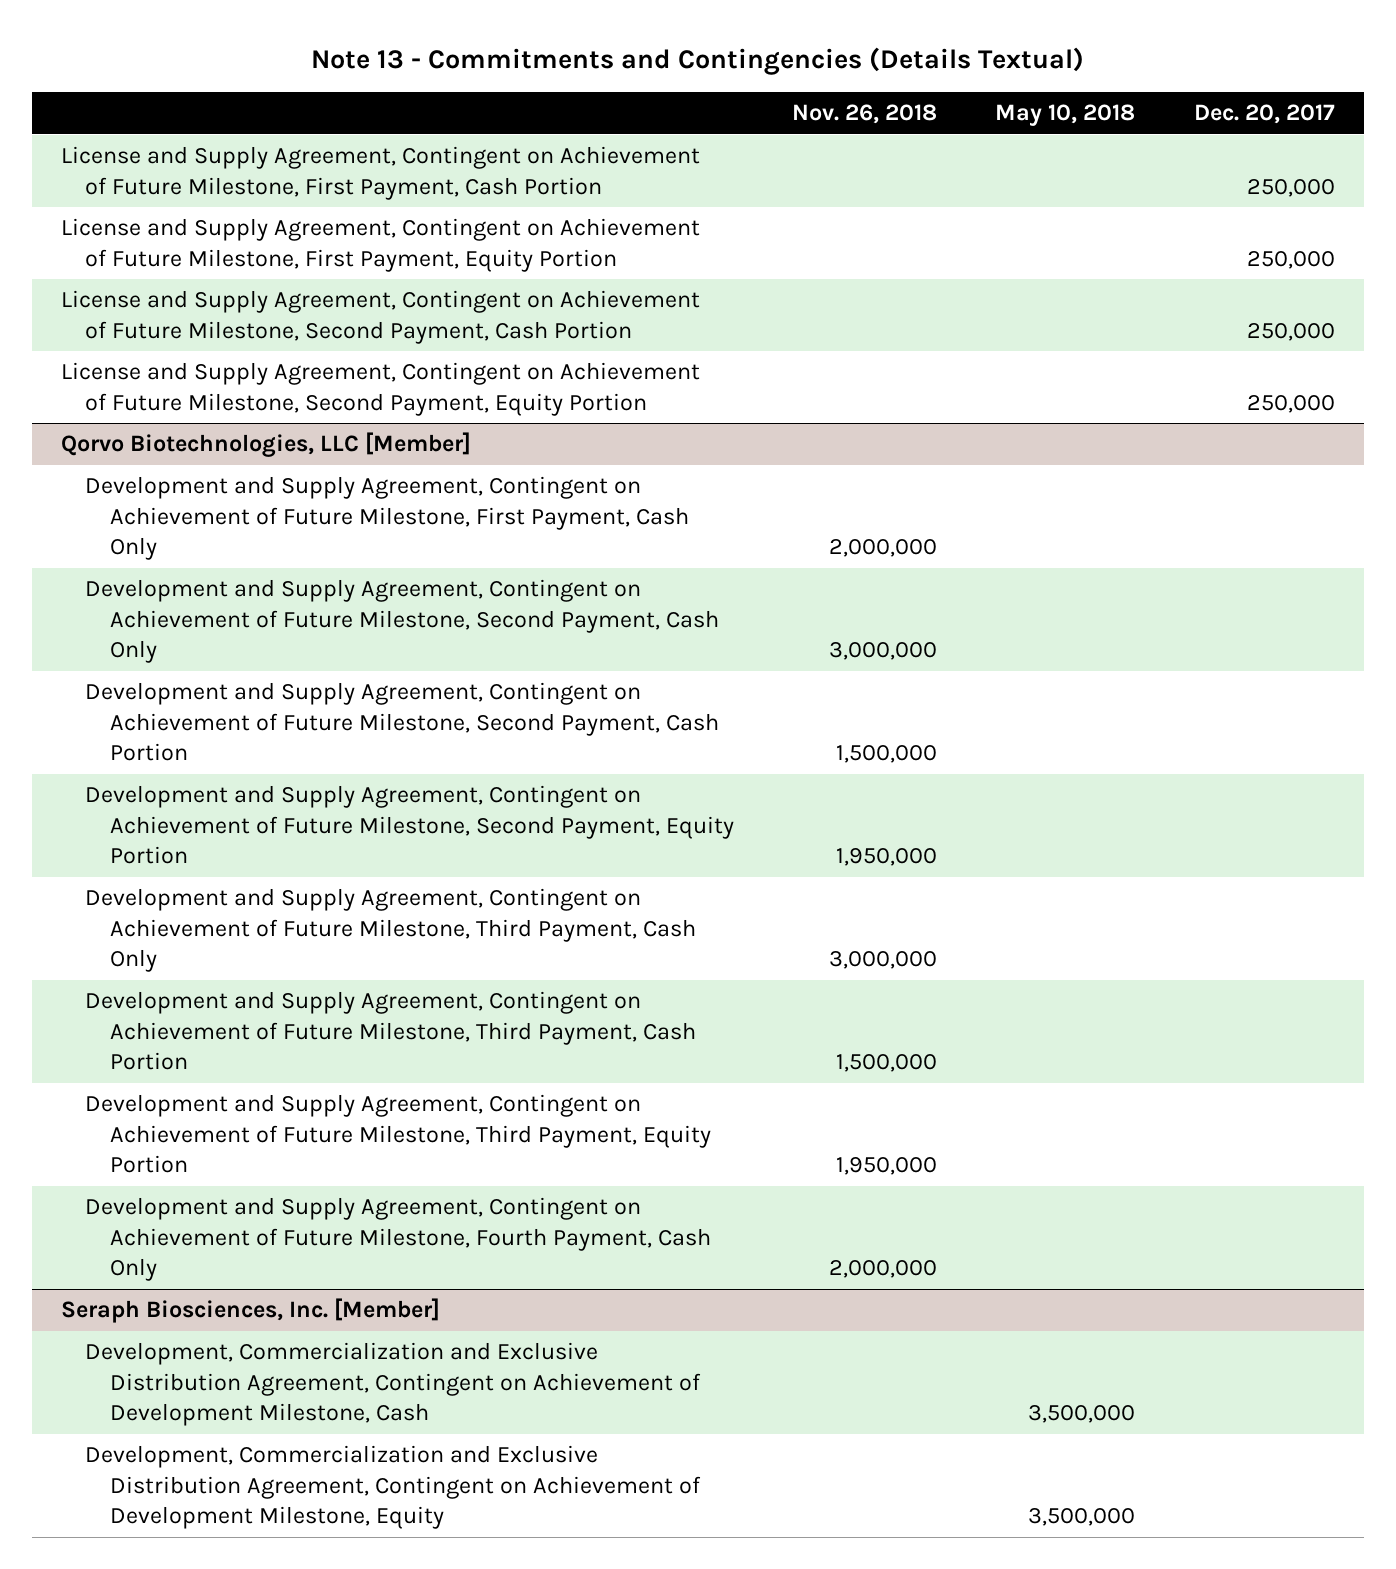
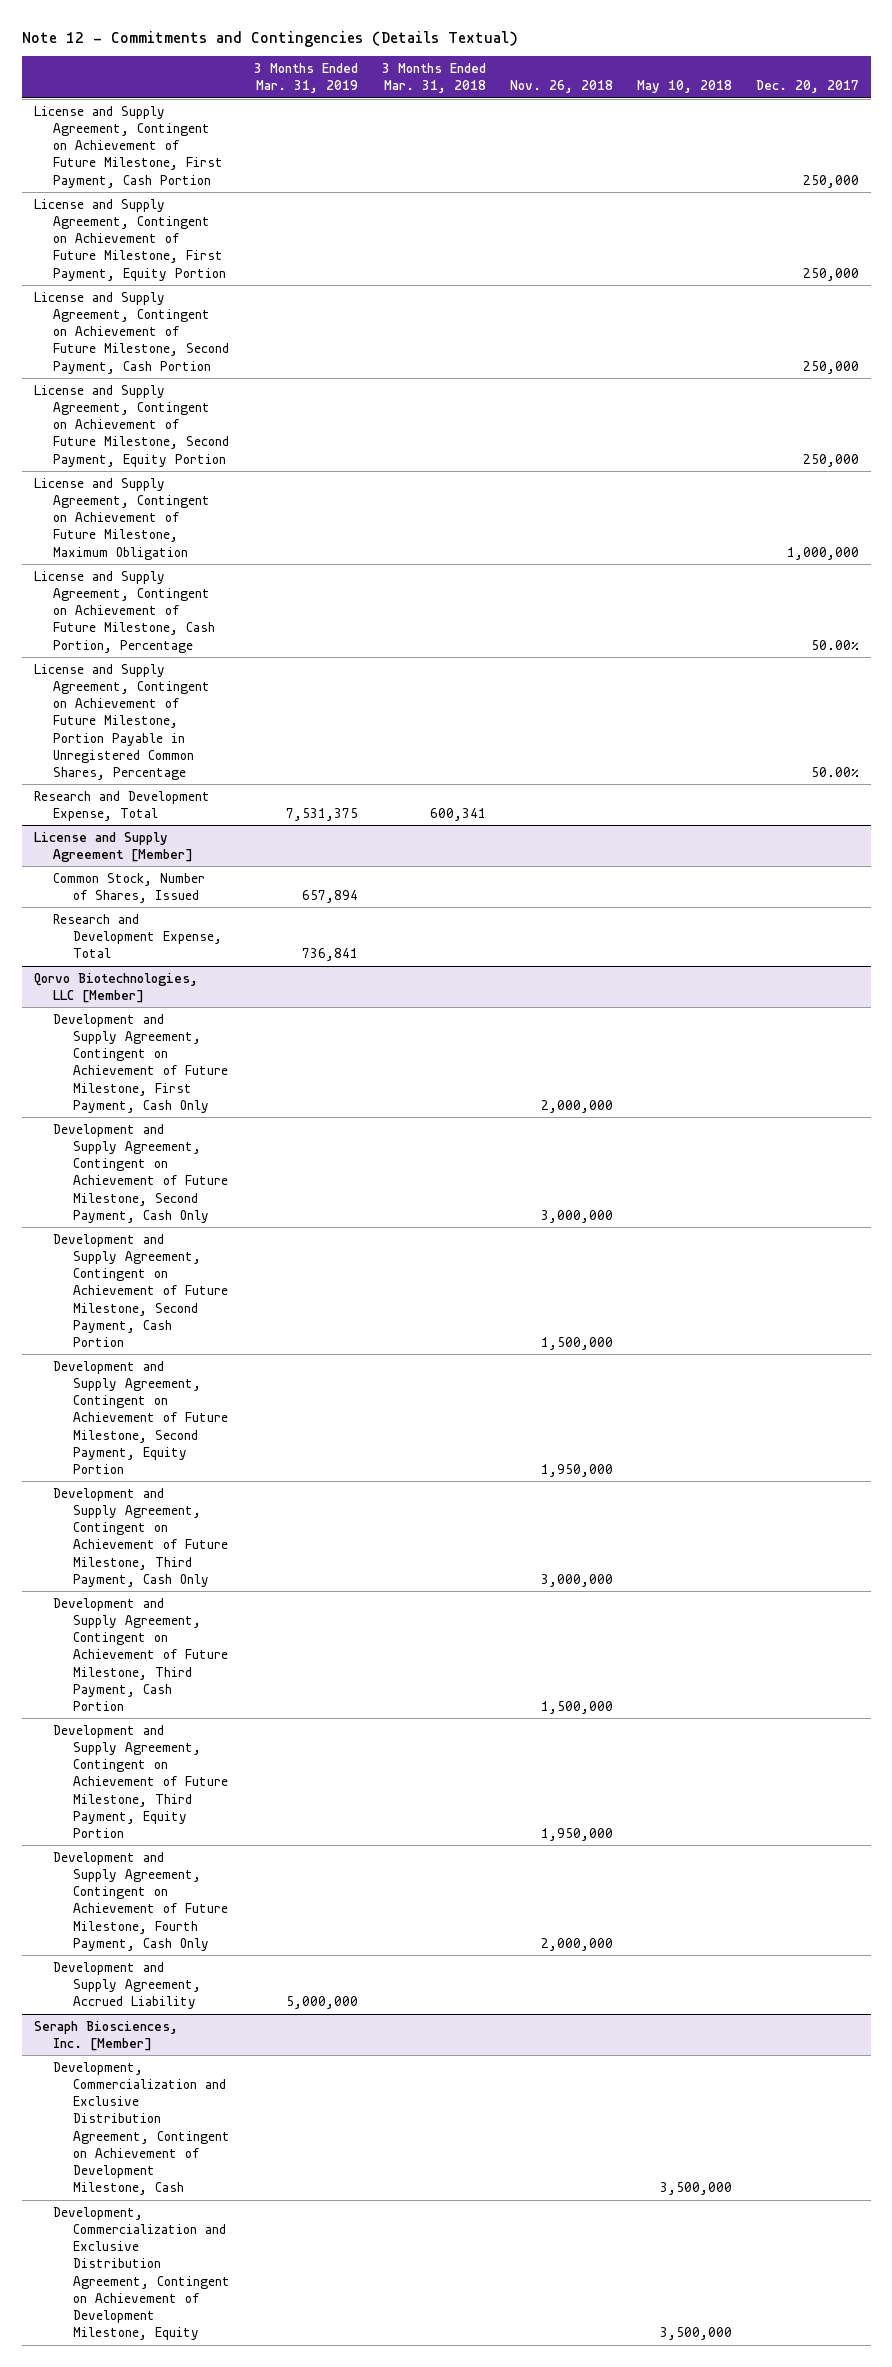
[310,47,1084,76] Note 13 - Commitments and Contingencies (Details Textual) -> [21,30,518,47] Note 12 - Commitments and Contingencies (Details Textual)
none -> [253,62,358,94] 3 Months Ended Mar. 31, 2019
none -> [381,62,486,94] 3 Months Ended Mar. 31, 2018
none -> [33,477,211,560] License and Supply Agreement, Contingent on Achievement of Future Milestone, Maximum Obligation
none -> [33,570,216,653] License and Supply Agreement, Contingent on Achievement of Future Milestone, Cash Portion, Percentage
none -> [33,663,211,780] License and Supply Agreement, Contingent on Achievement of Future Milestone, Portion Payable in Unregistered Common Shares, Percentage
none -> [33,790,210,821] Research and Development Expense, Total
none -> [33,831,194,862] License and Supply Agreement [Member]
none -> [53,872,206,903] Common Stock, Number of Shares, Issued
none -> [53,913,222,959] Research and Development Expense, Total
none -> [53,1961,201,2010] Development and Supply Agreement, Accrued Liability

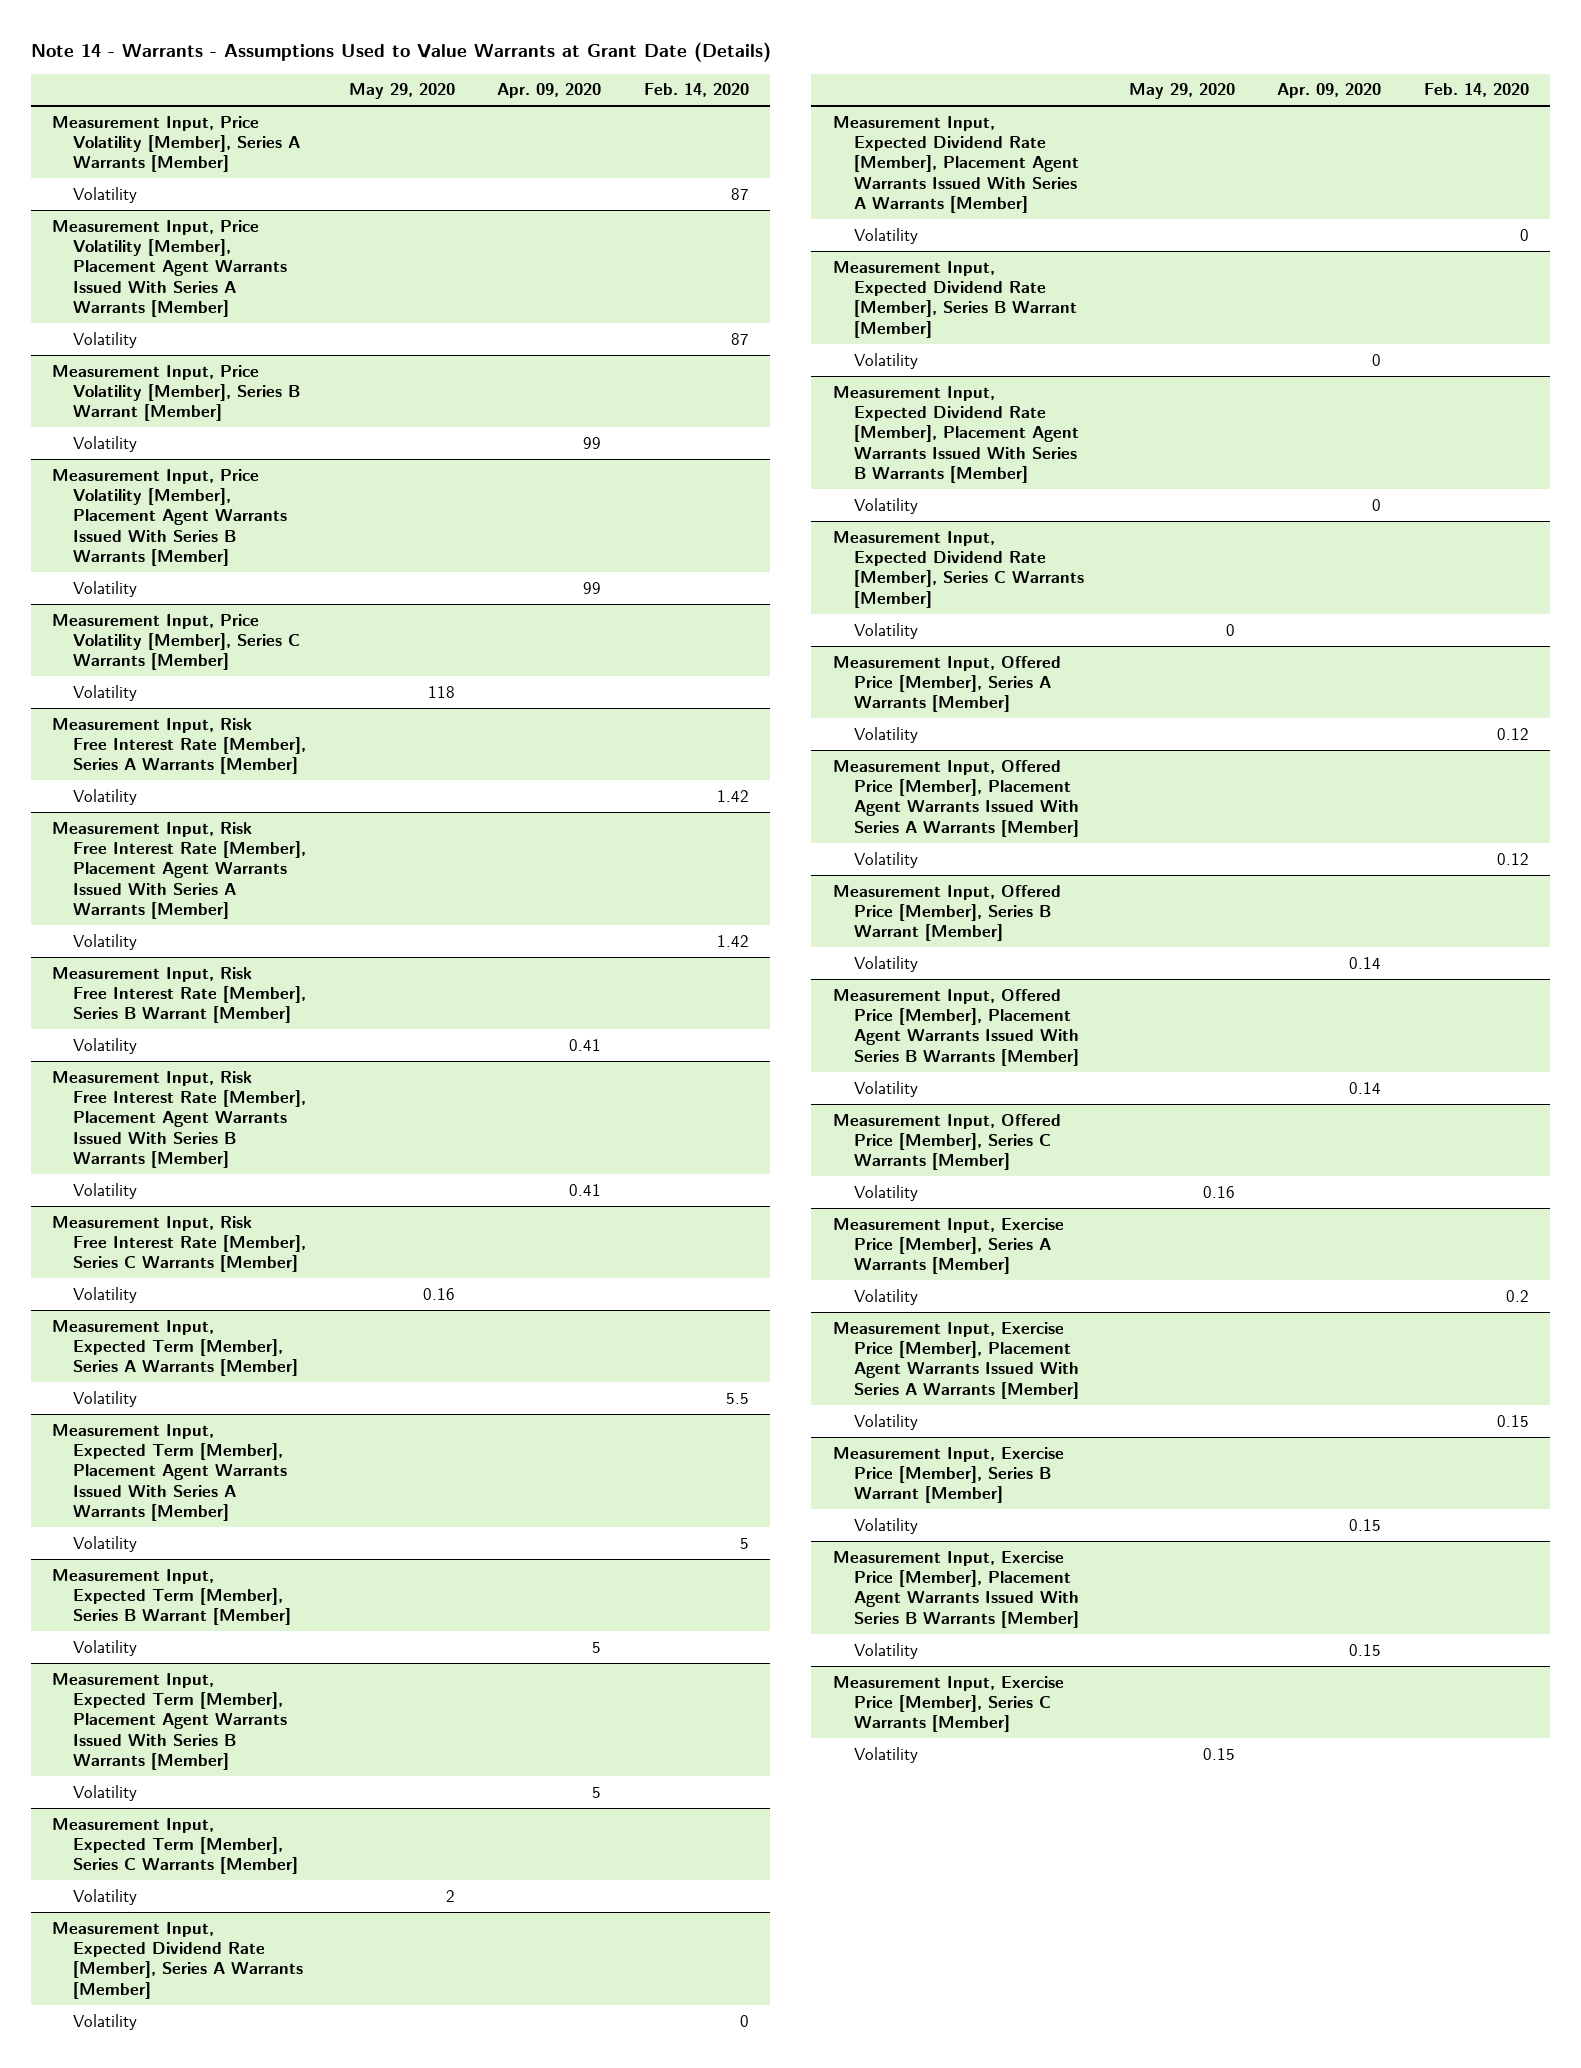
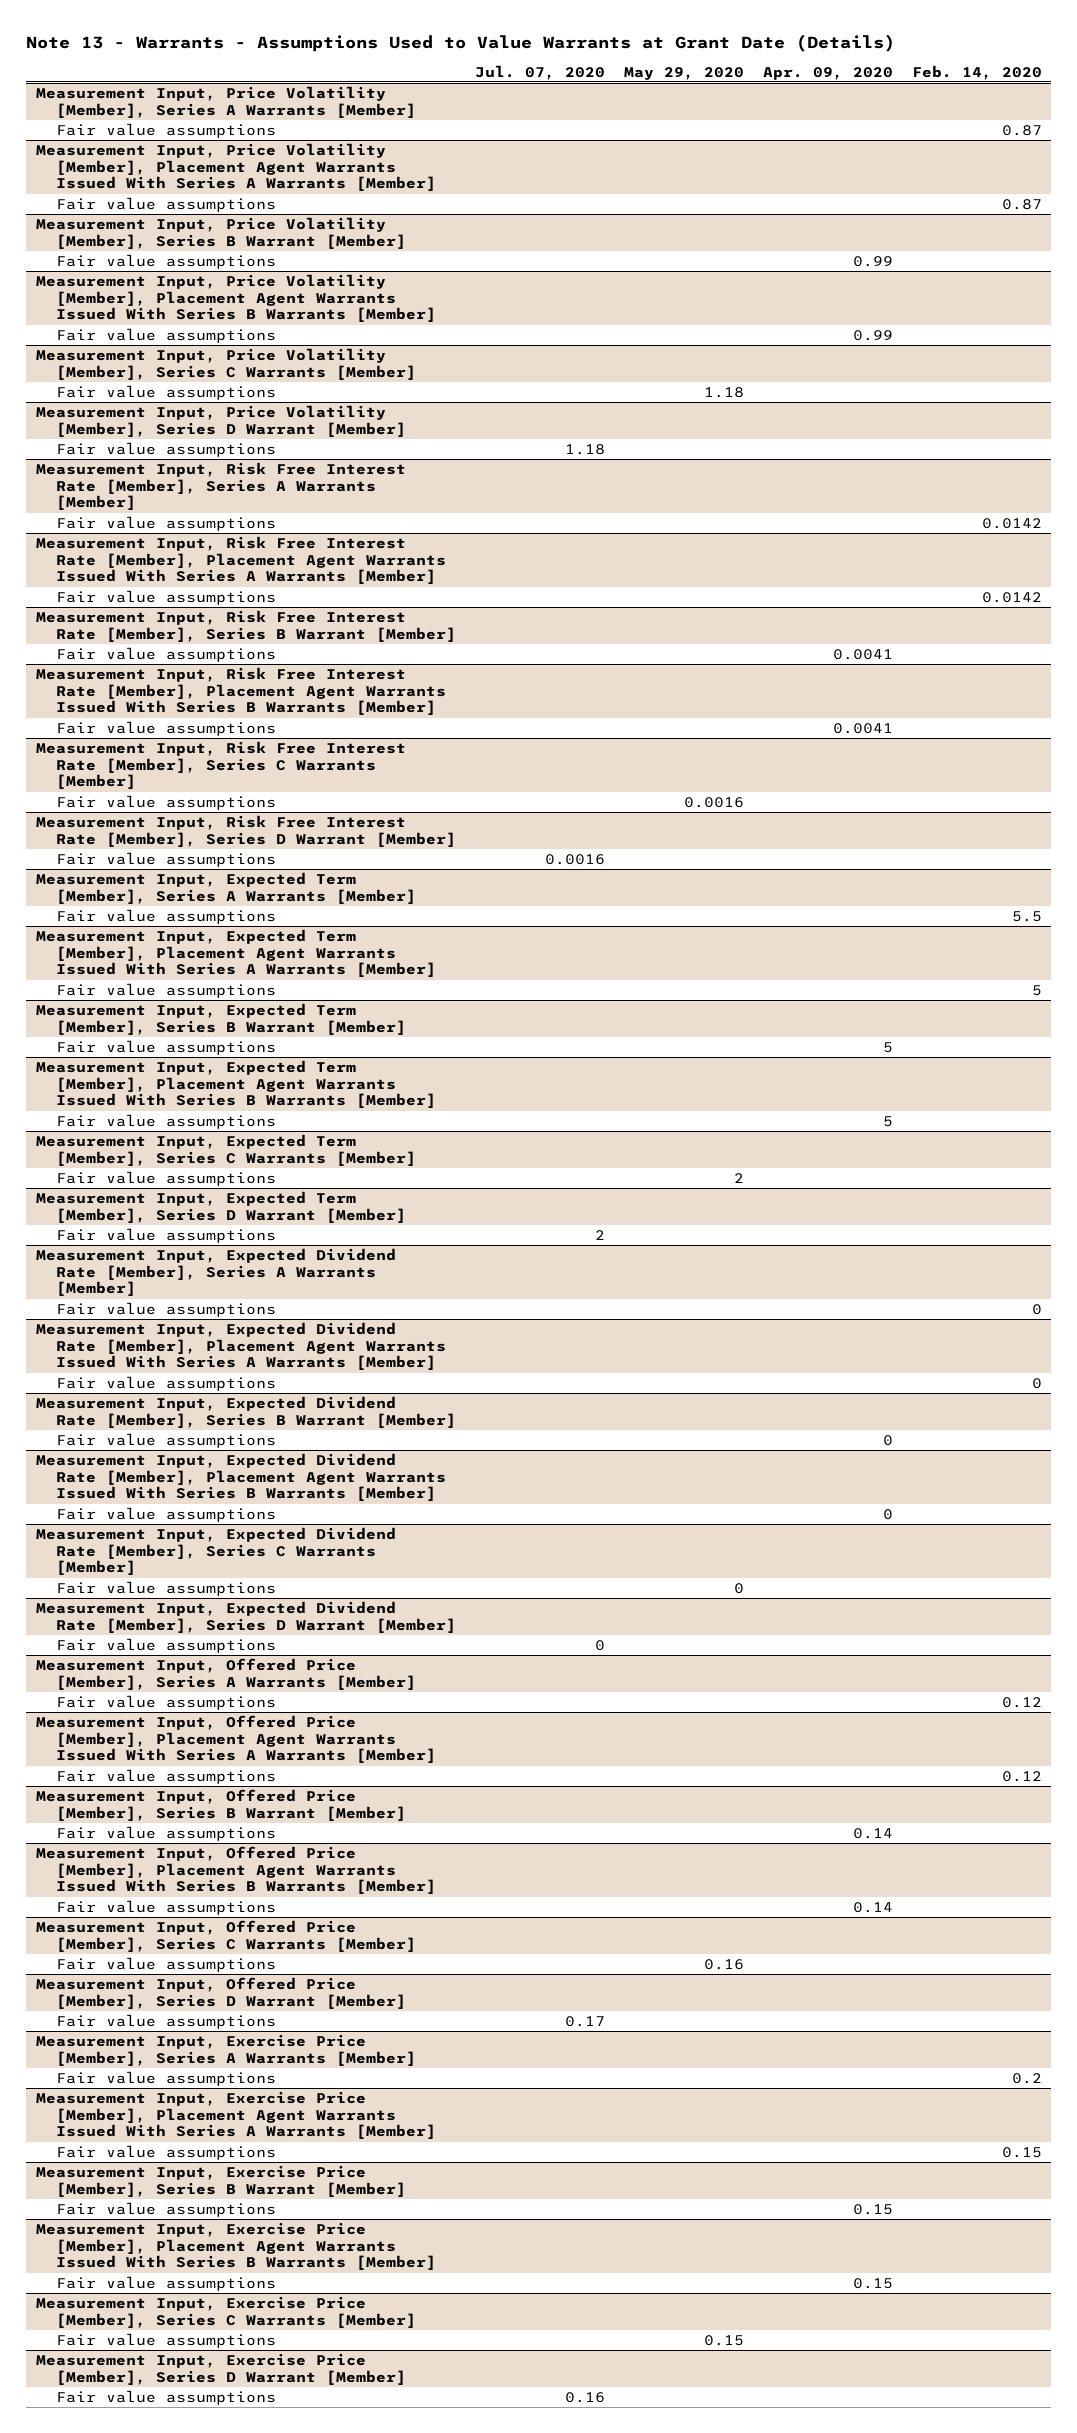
[31,41,772,62] Note 14 - Warrants - Assumptions Used to Value Warrants at Grant Date (Details) -> [26,33,896,52] Note 13 - Warrants - Assumptions Used to Value Warrants at Grant Date (Details)
none -> [474,64,605,80] Jul. 07, 2020
[73,186,138,203] Volatility -> none
none -> [55,123,276,139] Fair value assumptions
[73,331,138,348] Volatility -> none
none -> [55,197,276,213] Fair value assumptions
[73,435,138,452] Volatility -> none
none -> [55,254,276,270] Fair value assumptions
[73,580,138,597] Volatility -> none
none -> [55,328,276,344] Fair value assumptions
[73,684,138,701] Volatility -> none
none -> [55,385,276,401] Fair value assumptions
none -> [35,405,406,437] Measurement Input, Price Volatility [Member], Series D Warrant [Member]
none -> [55,442,276,458] Fair value assumptions
[73,788,138,805] Volatility -> none
none -> [55,516,276,532] Fair value assumptions
[73,933,138,950] Volatility -> none
none -> [55,590,276,606] Fair value assumptions
[73,1037,138,1054] Volatility -> none
none -> [55,647,276,663] Fair value assumptions
[73,1182,138,1199] Volatility -> none
none -> [55,721,276,737] Fair value assumptions
[73,1286,138,1303] Volatility -> none
none -> [55,795,276,811] Fair value assumptions
none -> [35,815,456,847] Measurement Input, Risk Free Interest Rate [Member], Series D Warrant [Member]
none -> [55,852,276,868] Fair value assumptions
[73,1390,138,1407] Volatility -> [55,909,276,925] Fair value assumptions
[73,1535,138,1552] Volatility -> [55,983,276,999] Fair value assumptions
[73,1639,138,1656] Volatility -> [55,1040,276,1056] Fair value assumptions
[73,1784,138,1801] Volatility -> [55,1114,276,1130] Fair value assumptions
[73,1888,138,1905] Volatility -> [55,1171,276,1187] Fair value assumptions
none -> [35,1191,406,1223] Measurement Input, Expected Term [Member], Series D Warrant [Member]
none -> [55,1228,276,1244] Fair value assumptions
[73,2013,138,2030] Volatility -> [55,1302,276,1318] Fair value assumptions
[853,227,918,244] Volatility -> [55,1376,276,1392] Fair value assumptions
[853,352,918,369] Volatility -> [55,1433,276,1449] Fair value assumptions
[853,497,918,514] Volatility -> [55,1507,276,1523] Fair value assumptions
[853,622,918,639] Volatility -> [55,1581,276,1597] Fair value assumptions
none -> [35,1601,456,1633] Measurement Input, Expected Dividend Rate [Member], Series D Warrant [Member]
none -> [55,1638,276,1654] Fair value assumptions
[853,726,918,743] Volatility -> [55,1695,276,1711] Fair value assumptions
[853,851,918,868] Volatility -> [55,1769,276,1785] Fair value assumptions
[853,955,918,972] Volatility -> [55,1826,276,1842] Fair value assumptions
[853,1080,918,1097] Volatility -> [55,1900,276,1916] Fair value assumptions
[853,1184,918,1201] Volatility -> [55,1957,276,1973] Fair value assumptions
none -> [35,1977,406,2009] Measurement Input, Offered Price [Member], Series D Warrant [Member]
none -> [55,2014,276,2030] Fair value assumptions
[853,1288,918,1305] Volatility -> [55,2071,276,2087] Fair value assumptions
[853,1413,918,1430] Volatility -> [55,2145,276,2161] Fair value assumptions
[853,1517,918,1534] Volatility -> [55,2202,276,2218] Fair value assumptions
[853,1642,918,1659] Volatility -> [55,2276,276,2292] Fair value assumptions
[853,1746,918,1763] Volatility -> [55,2333,276,2349] Fair value assumptions
none -> [35,2353,406,2385] Measurement Input, Exercise Price [Member], Series D Warrant [Member]
none -> [55,2390,276,2406] Fair value assumptions

